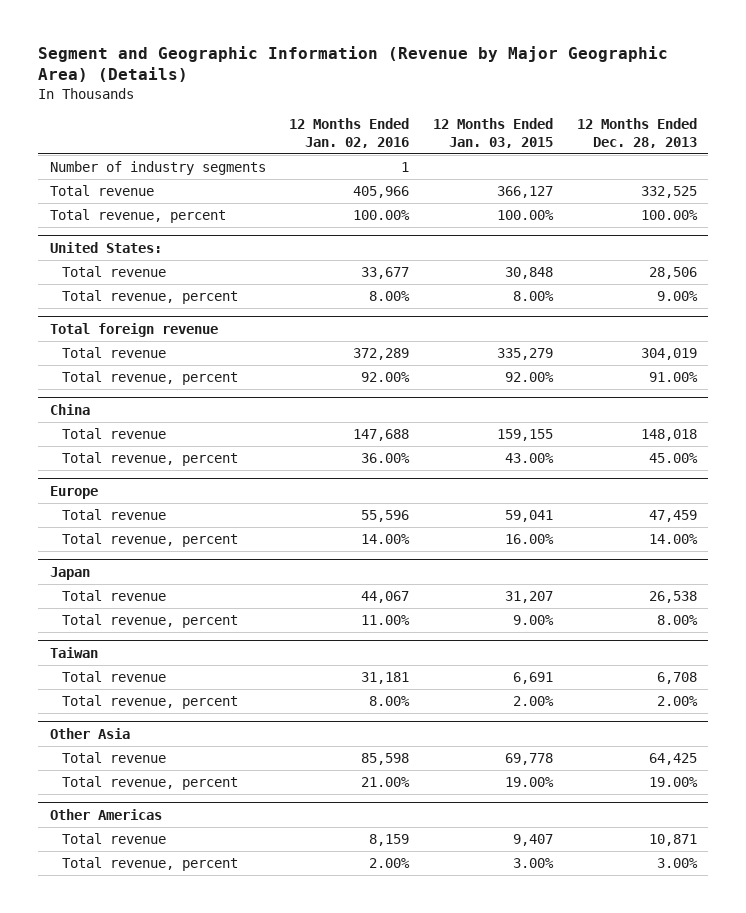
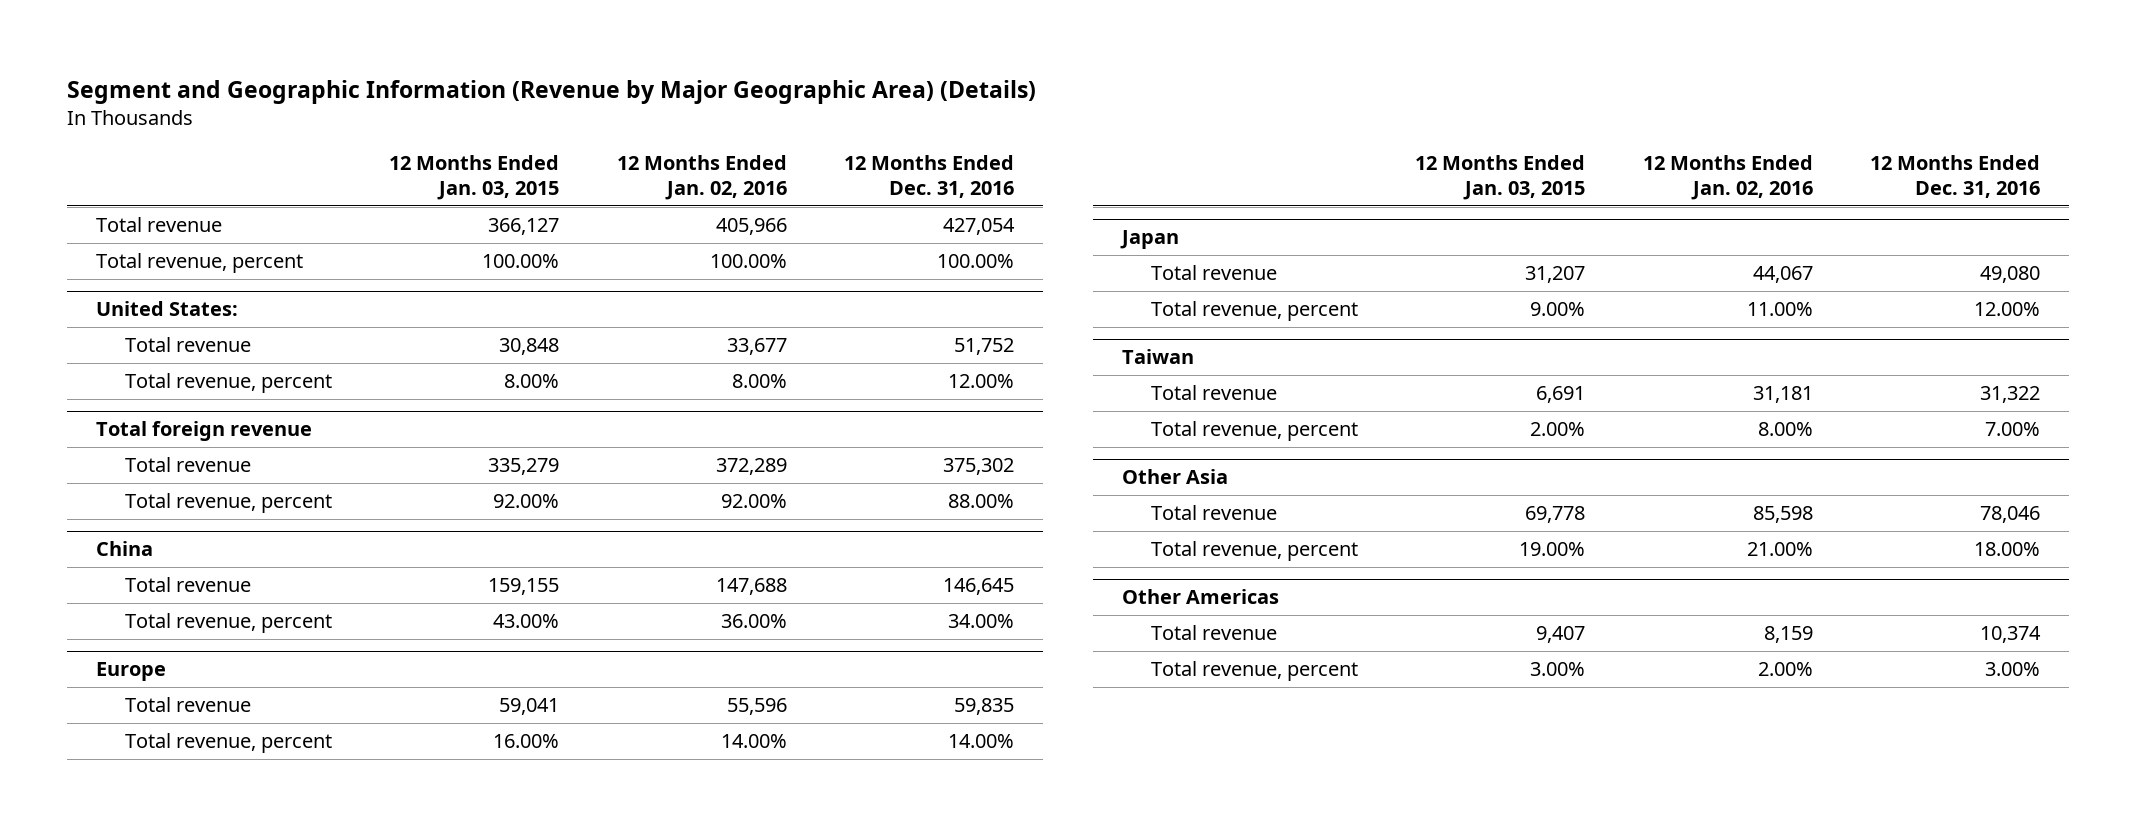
[576,118,697,148] 12 Months Ended Dec. 28, 2013 -> none
none -> [844,155,1015,198] 12 Months Ended Dec. 31, 2016
[49,161,266,176] Number of industry segments -> none

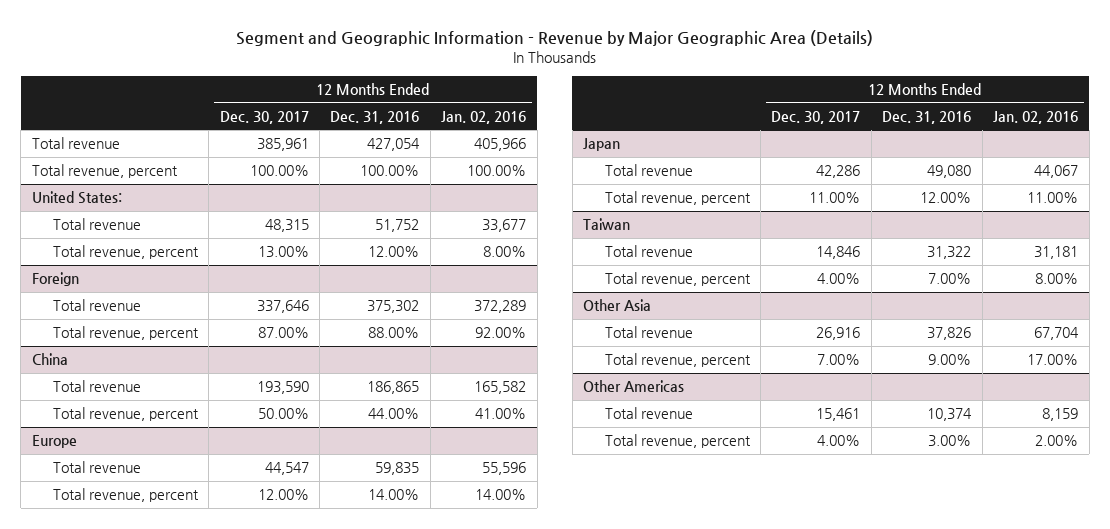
[66,80,1036,105] Segment and Geographic Information (Revenue by Major Geographic Area) (Details) -> [235,29,873,46] Segment and Geographic Information - Revenue by Major Geographic Area (Details)
[389,155,560,200] 12 Months Ended Jan. 03, 2015 -> none
none -> [219,110,309,124] Dec. 30, 2017
[95,421,312,442] Total foreign revenue -> none
none -> [31,272,79,287] Foreign
[715,578,787,596] 147,688 -> [474,381,527,395] 165,582
[943,578,1015,596] 146,645 -> [367,381,420,395] 186,865
[720,614,787,629] 36.00% -> [475,408,527,420] 41.00%
[948,614,1015,629] 34.00% -> [368,408,420,420] 44.00%
[1752,506,1813,524] 85,598 -> [1034,327,1080,341] 67,704
[1980,506,2041,524] 78,046 -> [927,327,972,341] 37,826
[1746,542,1813,557] 21.00% -> [1027,354,1079,366] 17.00%
[1974,542,2041,557] 18.00% -> [928,354,972,366] 9.00%

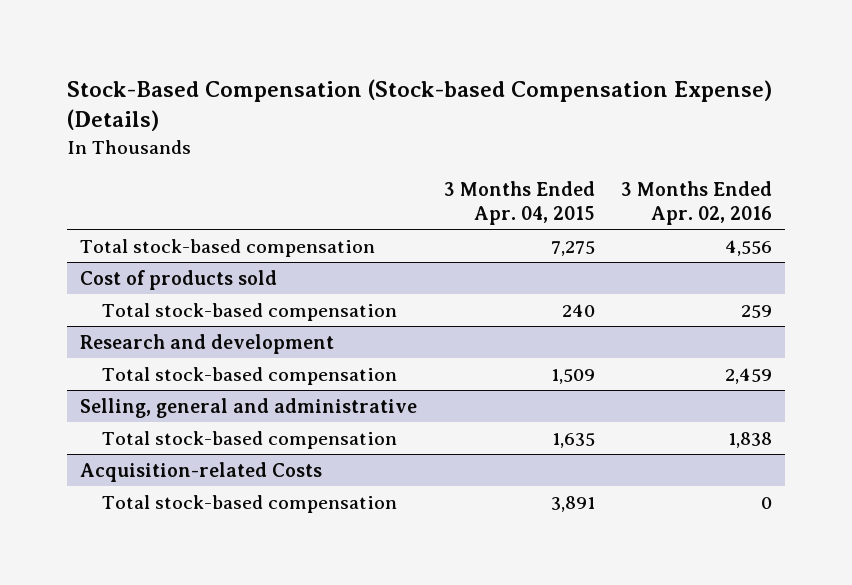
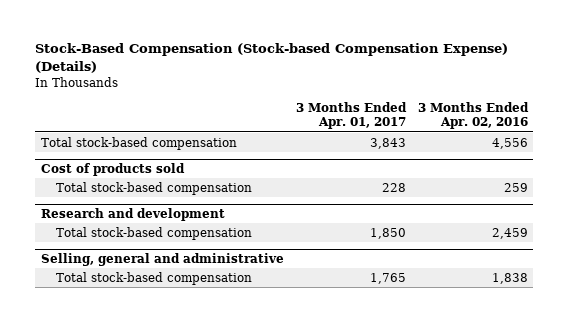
[443,181,595,225] 3 Months Ended Apr. 04, 2015 -> none
none -> [295,102,407,130] 3 Months Ended Apr. 01, 2017
[79,461,322,482] Acquisition-related Costs -> none
[102,494,398,513] Total stock-based compensation -> none

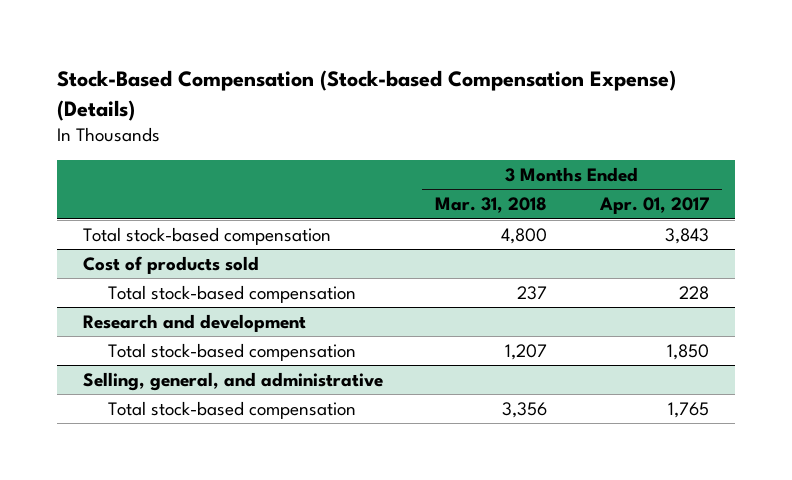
[417,102,529,130] 3 Months Ended Apr. 02, 2016 -> none
none -> [435,197,548,214] Mar. 31, 2018
[41,252,285,266] Selling, general and administrative -> [83,371,384,391] Selling, general, and administrative

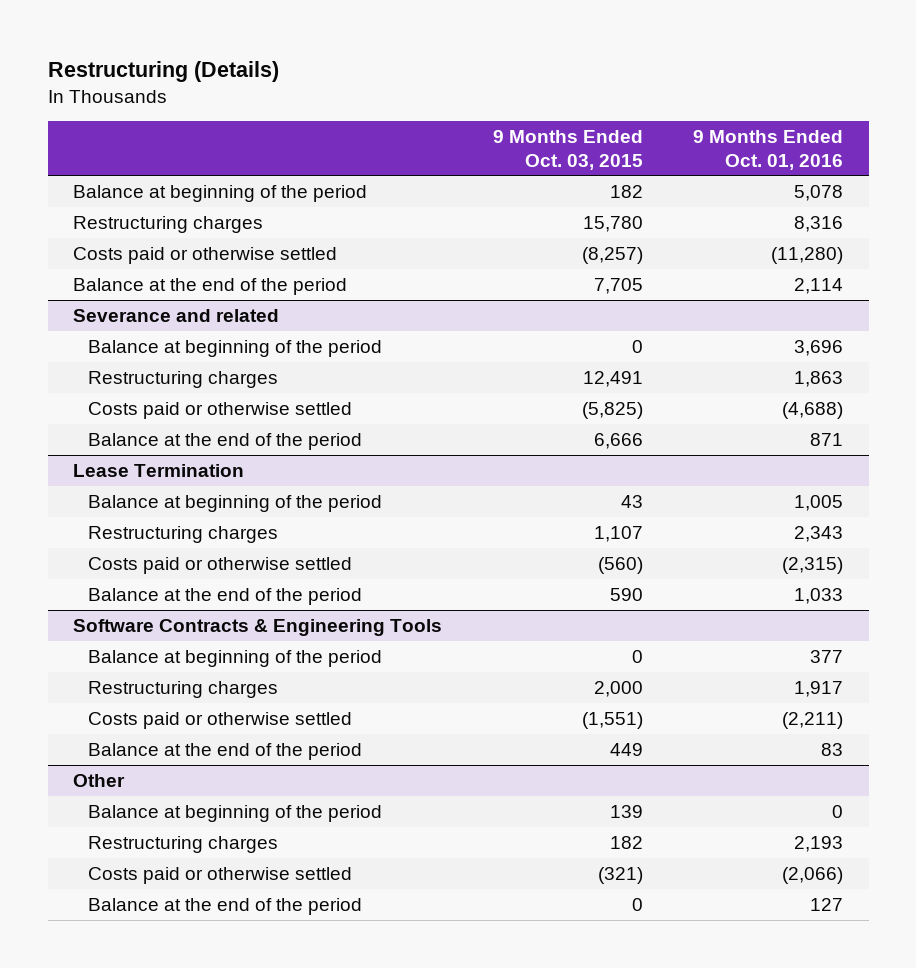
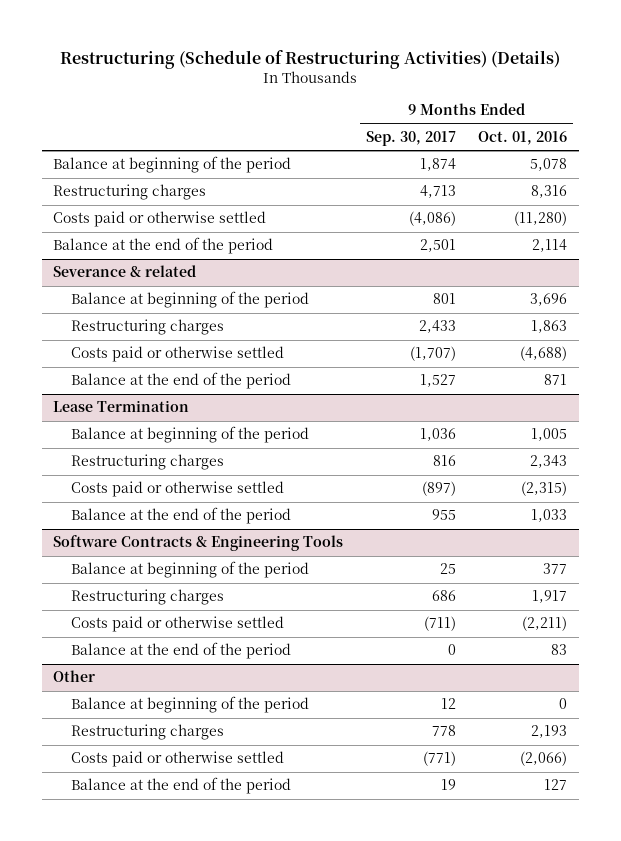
[47,61,279,83] Restructuring (Details) -> [60,49,561,69] Restructuring (Schedule of Restructuring Activities) (Details)
[492,130,643,170] 9 Months Ended Oct. 03, 2015 -> none
none -> [365,130,456,146] Sep. 30, 2017
[73,308,280,322] Severance and related -> [53,265,197,278] Severance & related

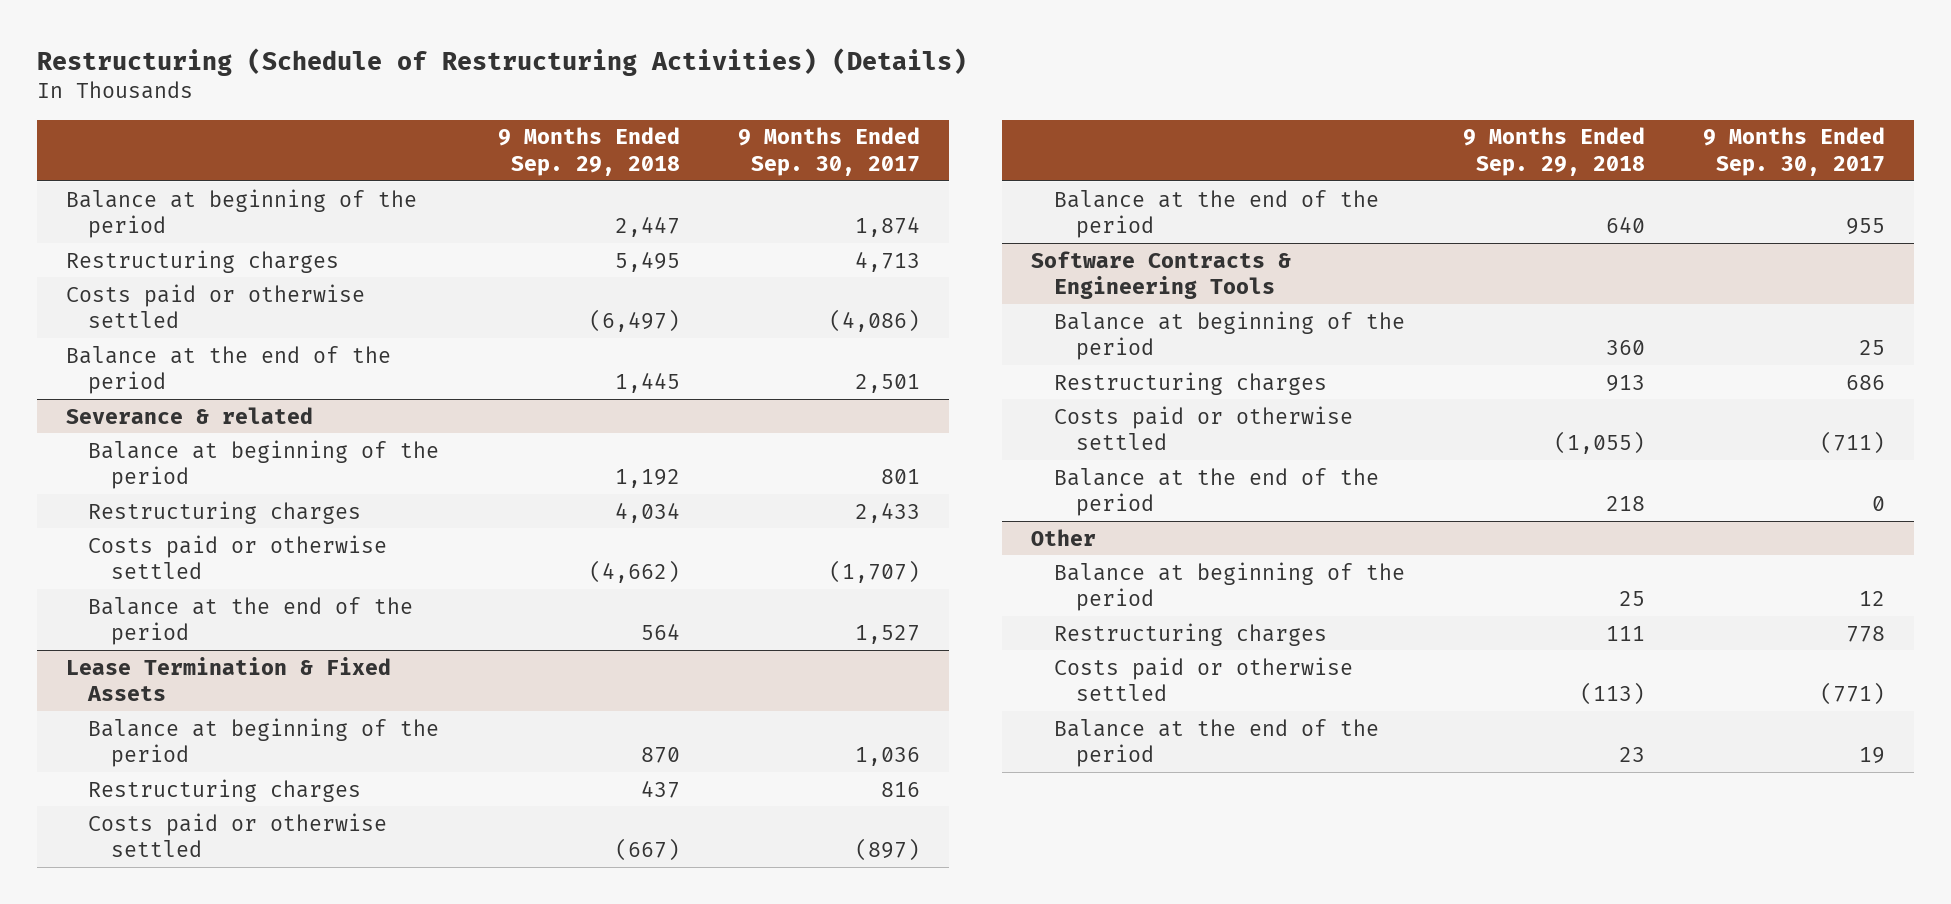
[478,130,568,145] Oct. 01, 2016 -> none
none -> [497,127,680,176] 9 Months Ended Sep. 29, 2018
[53,400,190,413] Lease Termination -> [66,656,392,702] Lease Termination & Fixed Assets

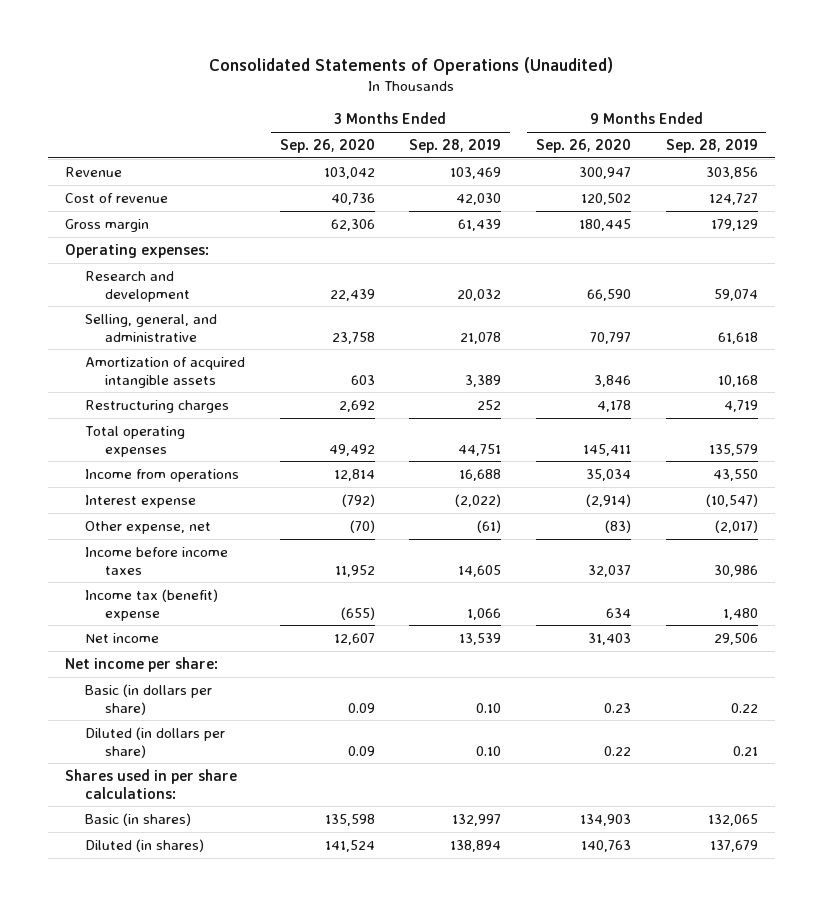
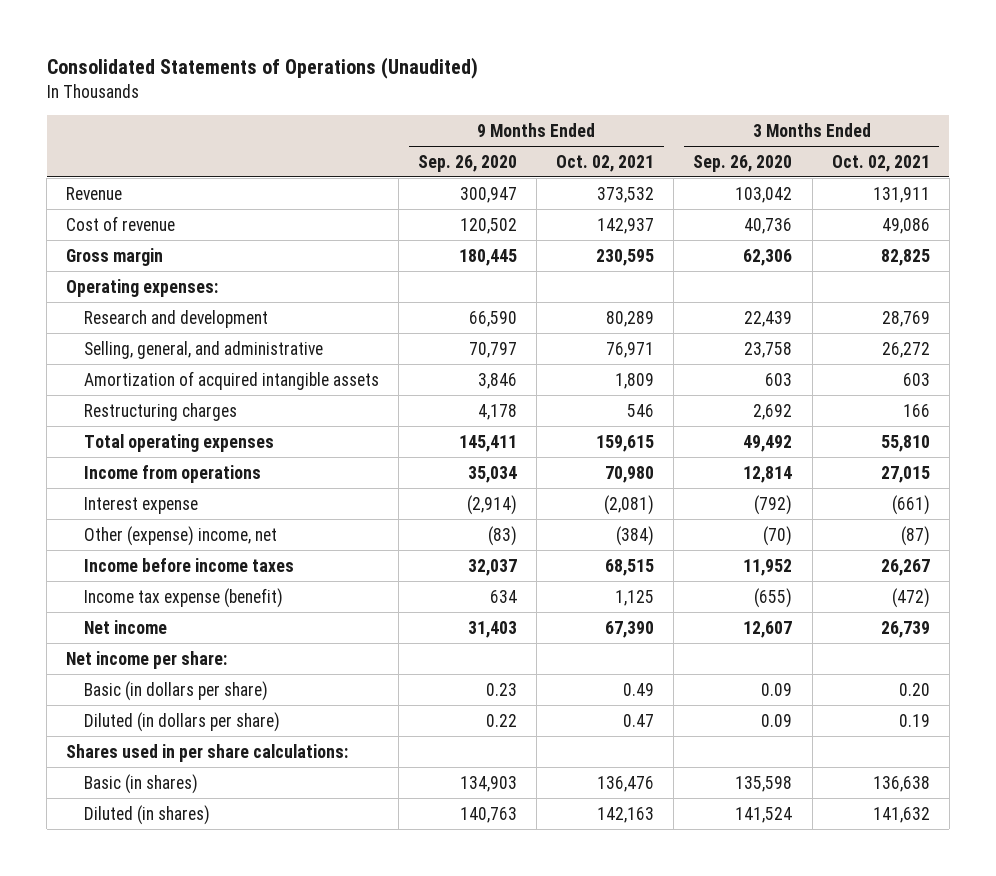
[409,139,502,154] Sep. 28, 2019 -> none
[665,139,758,154] Sep. 28, 2019 -> none
none -> [556,154,655,172] Oct. 02, 2021
none -> [831,154,930,172] Oct. 02, 2021
[84,520,211,534] Other expense, net -> [84,525,278,546] Other (expense) income, net
[84,588,218,621] Income tax (benefit) expense -> [84,587,284,608] Income tax expense (benefit)

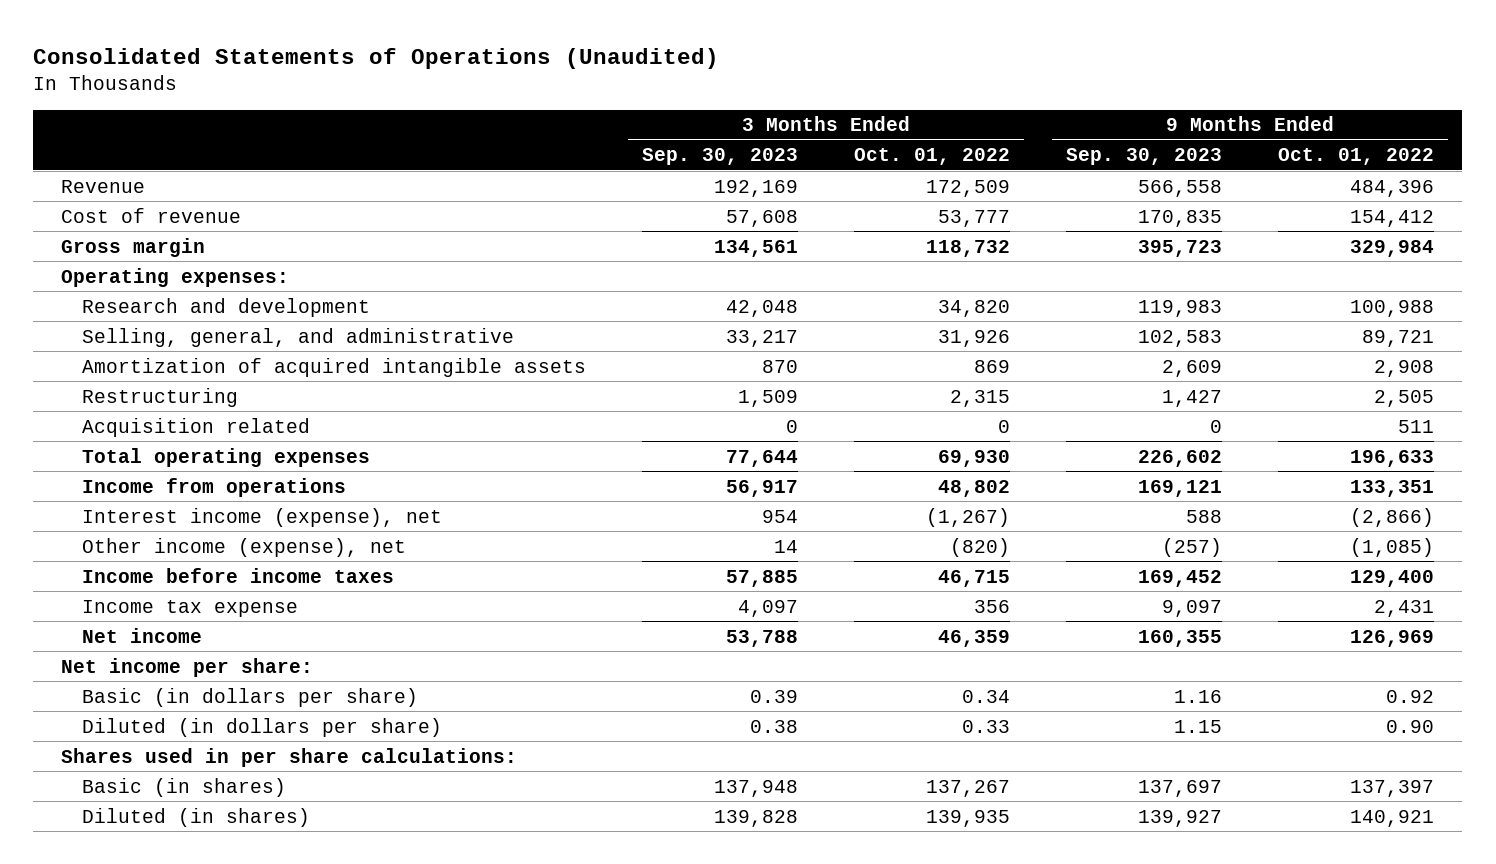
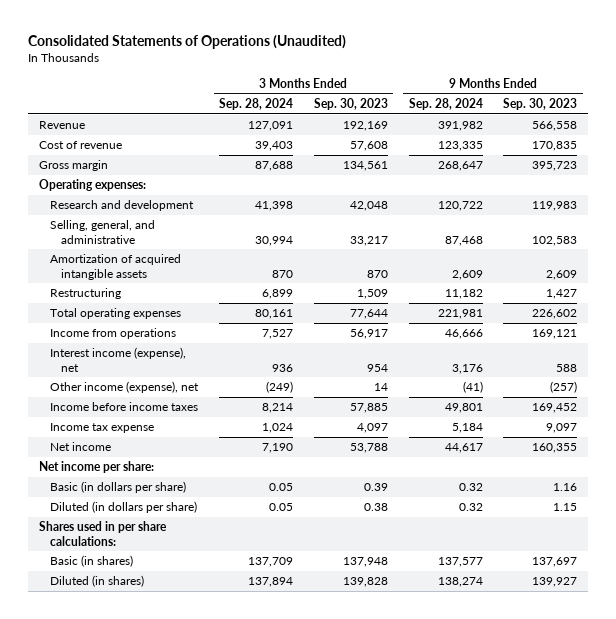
[854,148,1011,166] Oct. 01, 2022 -> none
[1278,148,1435,166] Oct. 01, 2022 -> none
none -> [218,98,293,111] Sep. 28, 2024
none -> [408,98,483,111] Sep. 28, 2024
[81,417,310,437] Acquisition related -> none

